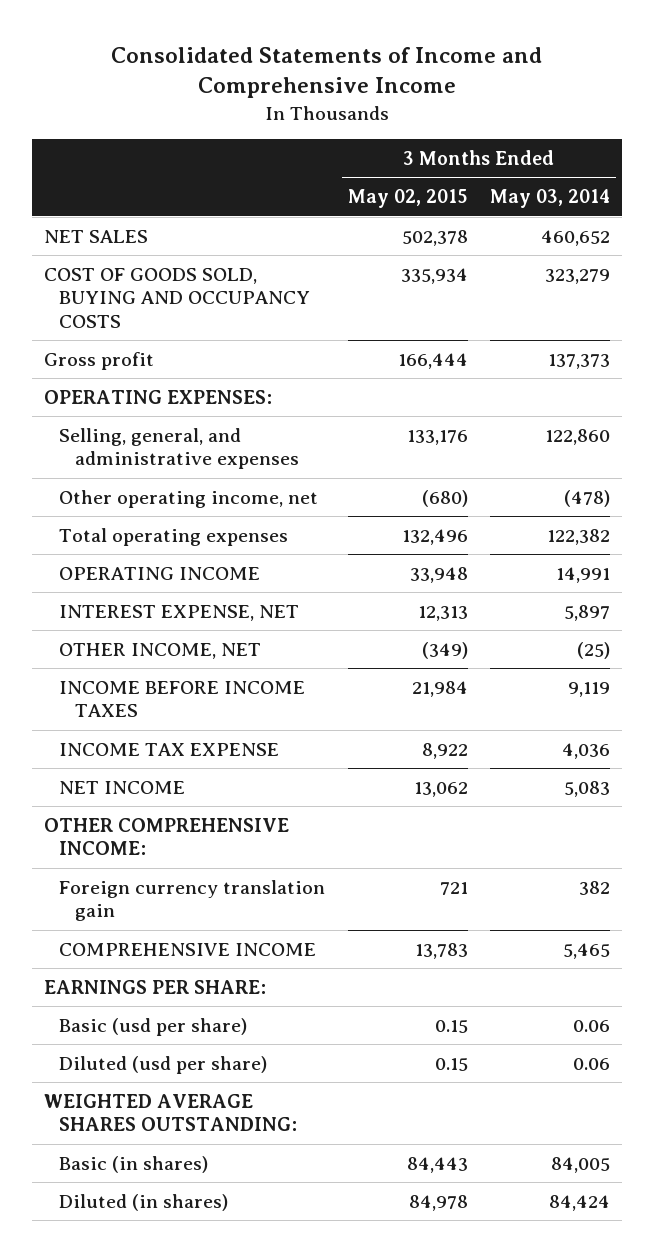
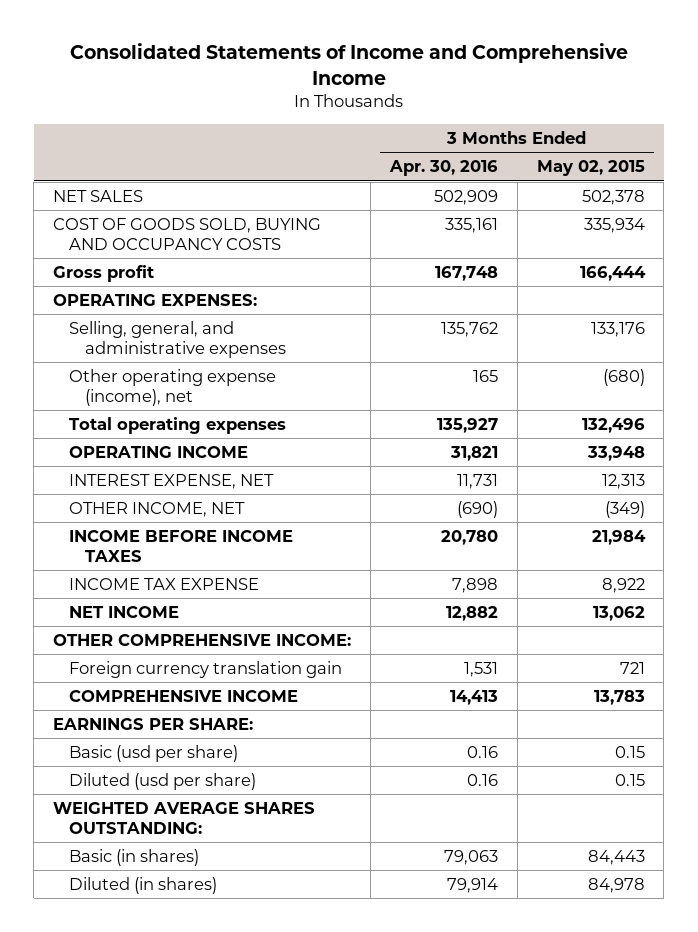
[490,189,611,209] May 03, 2014 -> none
none -> [388,160,498,177] Apr. 30, 2016
[59,489,319,508] Other operating income, net -> [69,369,277,406] Other operating expense (income), net

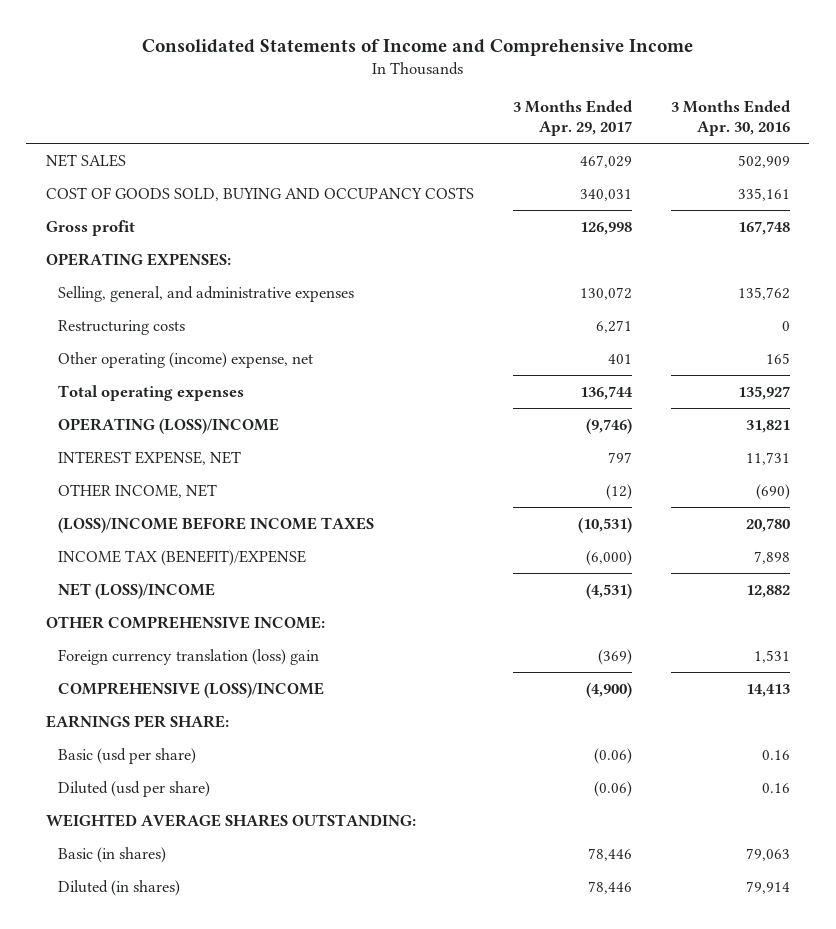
[536,160,645,177] May 02, 2015 -> none
none -> [512,99,633,137] 3 Months Ended Apr. 29, 2017
none -> [57,319,185,335] Restructuring costs
[69,369,277,406] Other operating expense (income), net -> [57,351,313,368] Other operating (income) expense, net
[69,446,249,459] OPERATING INCOME -> [57,417,279,434] OPERATING (LOSS)/INCOME
[69,530,294,562] INCOME BEFORE INCOME TAXES -> [57,516,374,533] (LOSS)/INCOME BEFORE INCOME TAXES
[69,578,260,591] INCOME TAX EXPENSE -> [57,549,306,566] INCOME TAX (BENEFIT)/EXPENSE
[69,606,180,619] NET INCOME -> [57,582,215,599] NET (LOSS)/INCOME
[69,661,343,679] Foreign currency translation gain -> [57,648,319,665] Foreign currency translation (loss) gain
[69,690,299,703] COMPREHENSIVE INCOME -> [57,681,324,698] COMPREHENSIVE (LOSS)/INCOME

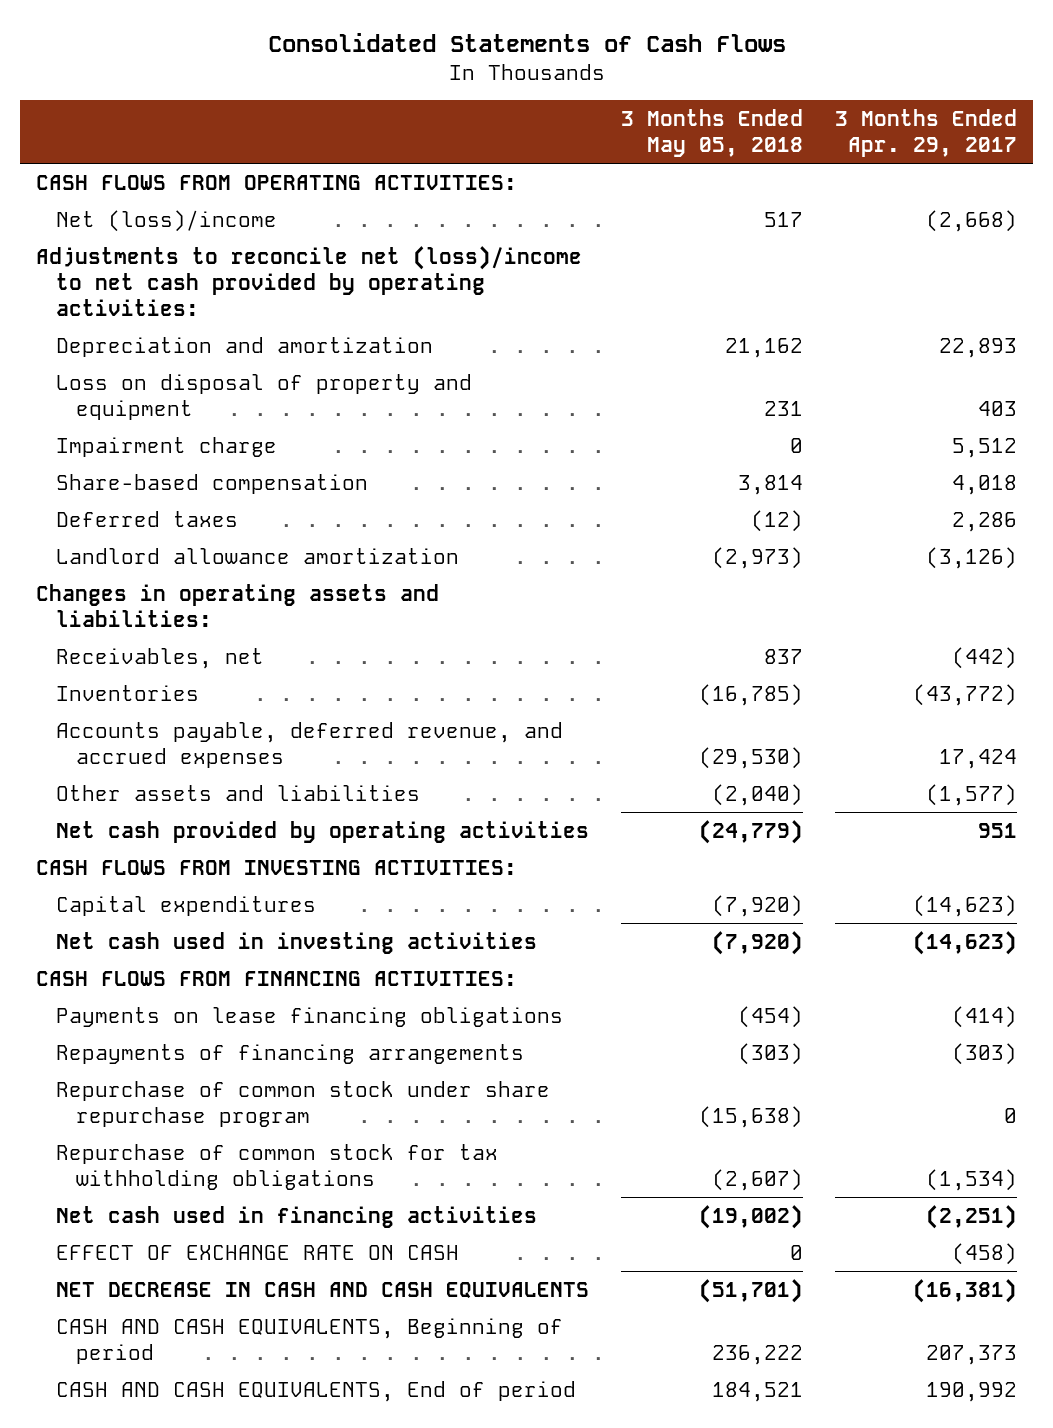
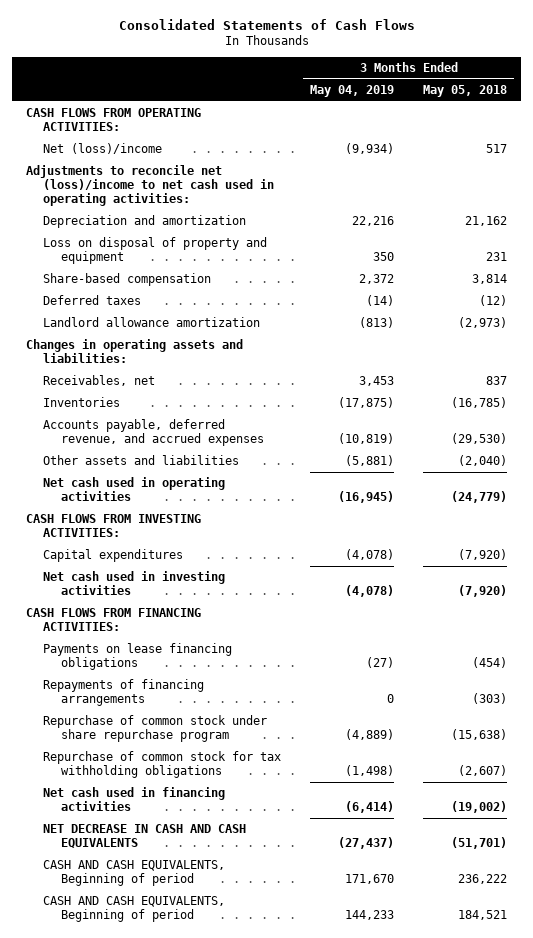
[835,108,1018,157] 3 Months Ended Apr. 29, 2017 -> none
none -> [310,84,395,97] May 04, 2019
[36,245,583,316] Adjustments to reconcile net (loss)/income to net cash provided by operating activities: -> [26,165,275,207] Adjustments to reconcile net (loss)/income to net cash used in operating activities:
[56,436,278,457] Impairment charge -> none
[56,820,590,843] Net cash provided by operating activities -> [43,477,226,502] Net cash used in operating activities
[56,1244,460,1260] EFFECT OF EXCHANGE RATE ON CASH -> none
[56,1380,577,1402] CASH AND CASH EQUIVALENTS, End of period -> [43,896,226,923] CASH AND CASH EQUIVALENTS, Beginning of period

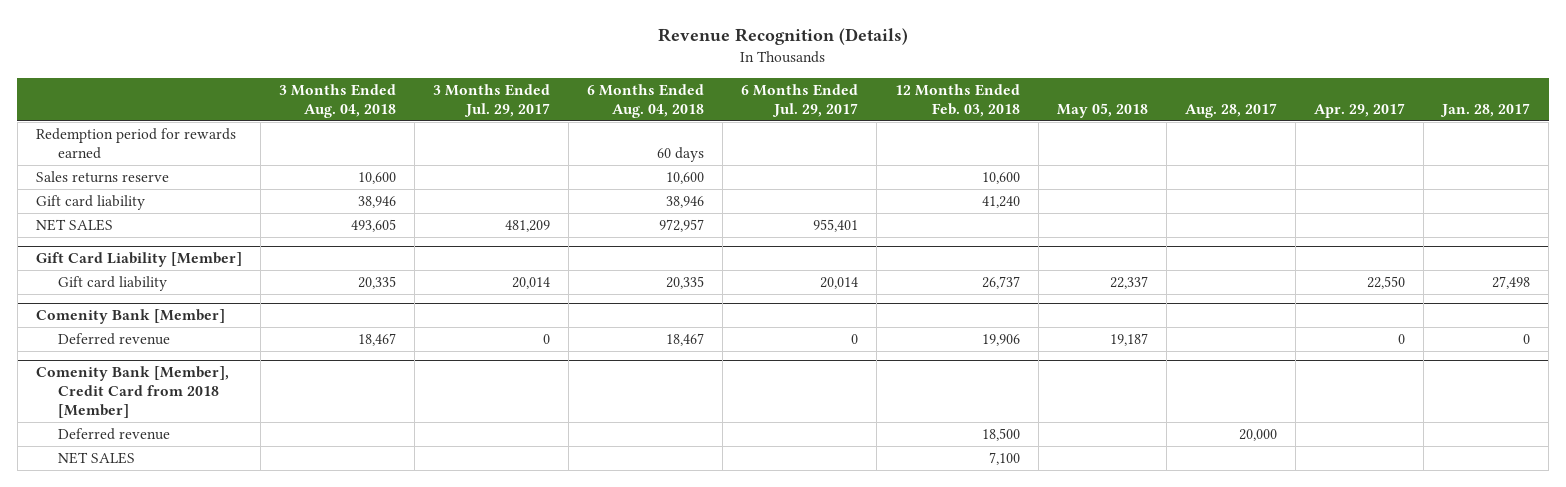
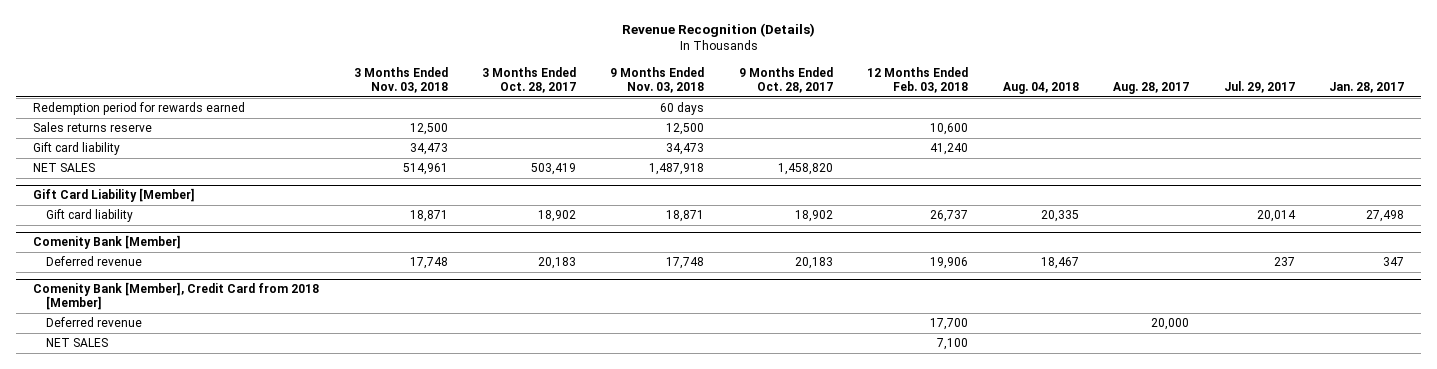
[278,83,396,118] 3 Months Ended Aug. 04, 2018 -> none
[432,83,550,117] 3 Months Ended Jul. 29, 2017 -> none
[586,83,704,118] 6 Months Ended Aug. 04, 2018 -> none
[740,83,858,117] 6 Months Ended Jul. 29, 2017 -> none
[1056,102,1148,118] May 05, 2018 -> none
[1314,102,1406,118] Apr. 29, 2017 -> none
none -> [353,66,448,93] 3 Months Ended Nov. 03, 2018
none -> [482,66,577,93] 3 Months Ended Oct. 28, 2017
none -> [610,66,705,93] 9 Months Ended Nov. 03, 2018
none -> [738,66,833,93] 9 Months Ended Oct. 28, 2017
none -> [1002,81,1079,94] Aug. 04, 2018
none -> [1223,80,1295,93] Jul. 29, 2017
[1523,334,1531,345] 0 -> [1383,257,1405,267] 347
[981,428,1020,442] 18,500 -> [930,318,969,331] 17,700

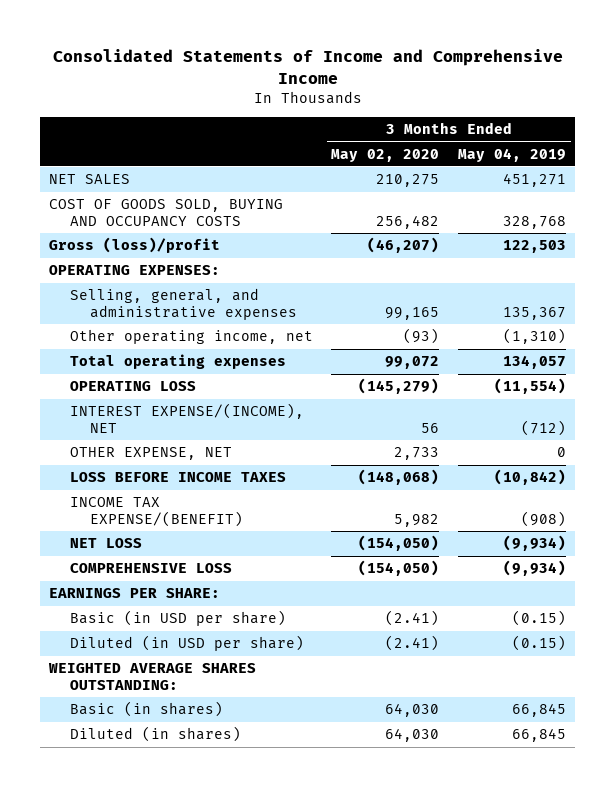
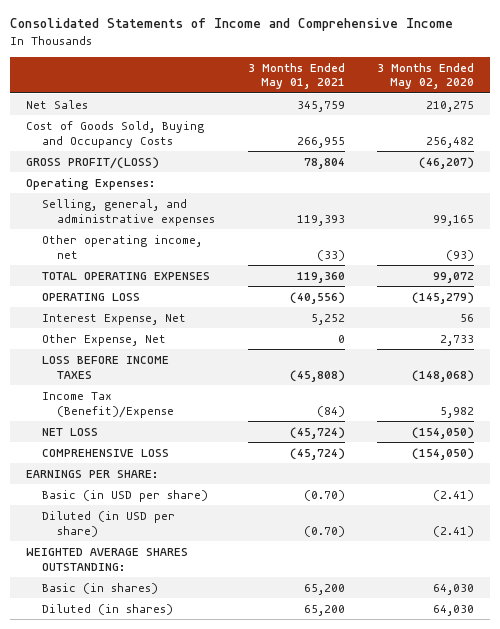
[457,147,566,162] May 04, 2019 -> none
none -> [247,62,345,90] 3 Months Ended May 01, 2021
[49,174,131,185] NET SALES -> [26,99,89,109] Net Sales
[49,199,284,226] COST OF GOODS SOLD, BUYING AND OCCUPANCY COSTS -> [26,120,205,148] Cost of Goods Sold, Buying and Occupancy Costs
[49,237,221,254] Gross (loss)/profit -> [26,156,160,169] GROSS PROFIT/(LOSS)
[49,265,221,276] OPERATING EXPENSES: -> [26,177,156,190] Operating Expenses:
[69,354,286,370] Total operating expenses -> [41,271,210,280] TOTAL OPERATING EXPENSES
[69,403,304,433] INTEREST EXPENSE/(INCOME), NET -> [41,313,186,325] Interest Expense, Net
[69,447,232,461] OTHER EXPENSE, NET -> [41,333,166,346] Other Expense, Net
[69,497,244,527] INCOME TAX EXPENSE/(BENEFIT) -> [41,391,175,418] Income Tax (Benefit)/Expense

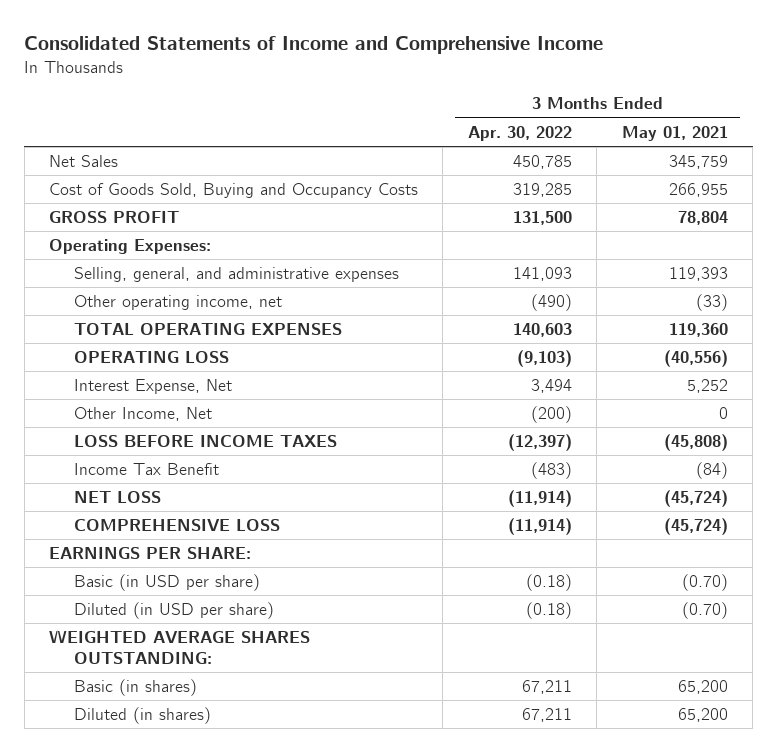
[376,62,474,90] 3 Months Ended May 02, 2020 -> none
none -> [467,125,572,141] Apr. 30, 2022
[26,156,160,169] GROSS PROFIT/(LOSS) -> [49,210,180,223] GROSS PROFIT
[41,333,166,346] Other Expense, Net -> [73,406,212,421] Other Income, Net
[41,391,175,418] Income Tax (Benefit)/Expense -> [73,462,219,475] Income Tax Benefit

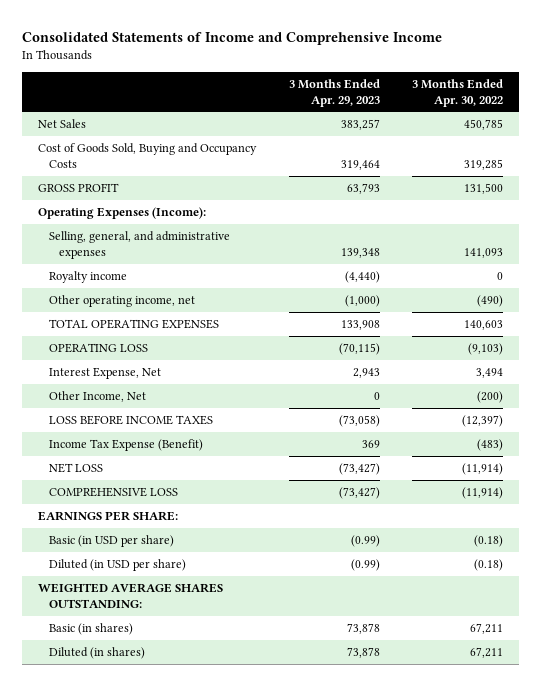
[621,125,728,141] May 01, 2021 -> none
none -> [288,79,380,107] 3 Months Ended Apr. 29, 2023
[49,238,212,254] Operating Expenses: -> [38,207,207,220] Operating Expenses (Income):
none -> [48,271,127,284] Royalty income
[73,462,219,475] Income Tax Benefit -> [48,439,203,452] Income Tax Expense (Benefit)

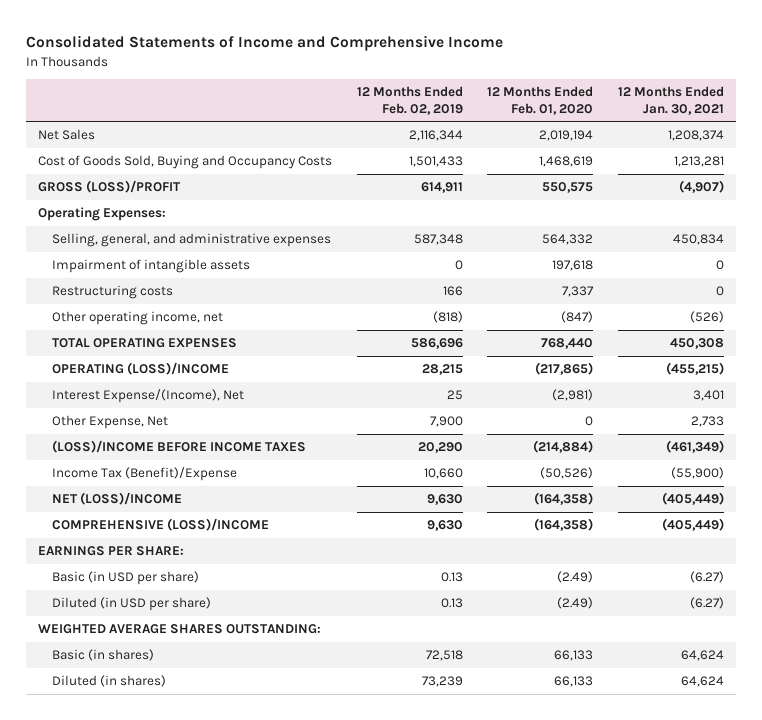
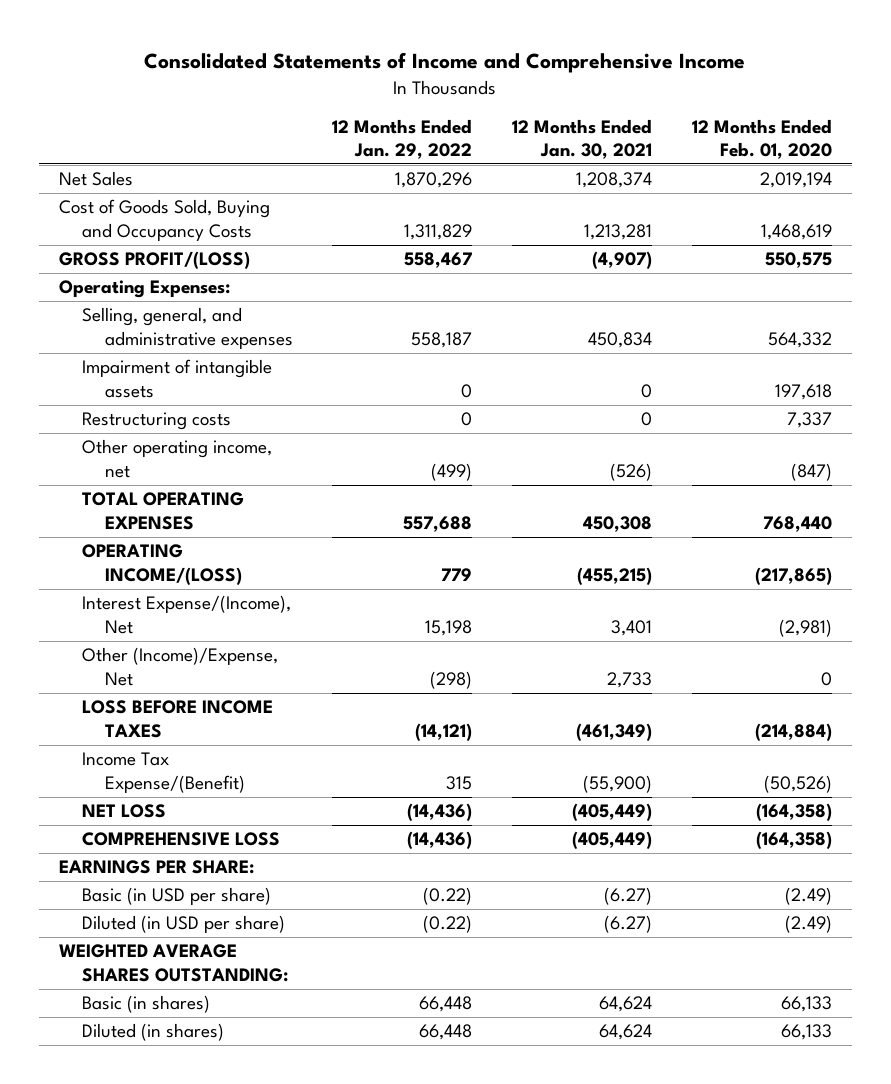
[356,86,463,115] 12 Months Ended Feb. 02, 2019 -> none
none -> [332,118,473,160] 12 Months Ended Jan. 29, 2022
[38,180,182,194] GROSS (LOSS)/PROFIT -> [58,251,250,270] GROSS PROFIT/(LOSS)
[51,362,229,376] OPERATING (LOSS)/INCOME -> [81,544,242,585] OPERATING INCOME/(LOSS)
[51,415,168,430] Other Expense, Net -> [81,647,278,686] Other (Income)/Expense, Net
[51,440,306,454] (LOSS)/INCOME BEFORE INCOME TAXES -> [81,700,273,738] LOSS BEFORE INCOME TAXES
[51,467,237,482] Income Tax (Benefit)/Expense -> [81,752,245,793] Income Tax Expense/(Benefit)
[51,492,182,506] NET (LOSS)/INCOME -> [81,804,166,819] NET LOSS
[51,518,269,532] COMPREHENSIVE (LOSS)/INCOME -> [81,832,280,847] COMPREHENSIVE LOSS

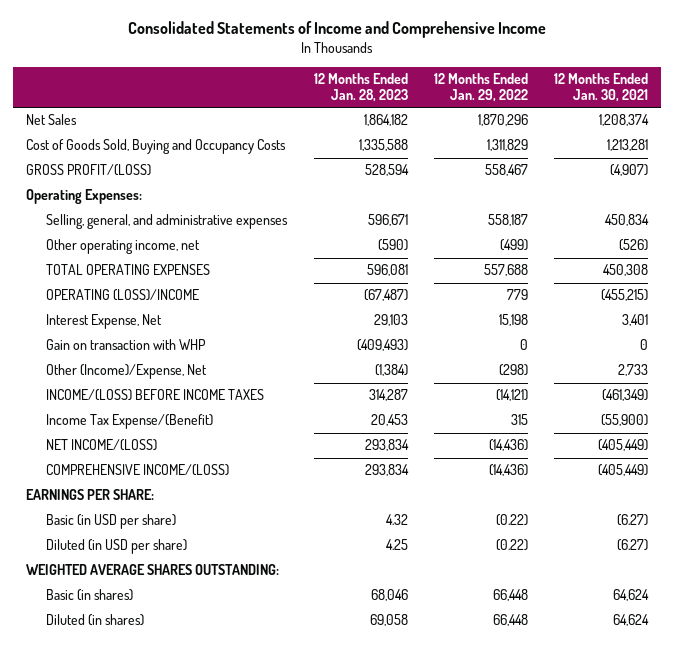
[691,118,832,160] 12 Months Ended Feb. 01, 2020 -> none
none -> [313,72,408,103] 12 Months Ended Jan. 28, 2023
[81,359,272,398] Impairment of intangible assets -> none
[81,412,231,431] Restructuring costs -> none
[81,544,242,585] OPERATING INCOME/(LOSS) -> [46,289,200,302] OPERATING (LOSS)/INCOME
[81,595,291,634] Interest Expense/(Income), Net -> [46,314,163,330] Interest Expense, Net
none -> [46,339,207,351] Gain on transaction with WHP
[81,700,273,738] LOSS BEFORE INCOME TAXES -> [46,389,265,402] INCOME/(LOSS) BEFORE INCOME TAXES
[81,804,166,819] NET LOSS -> [46,439,158,452] NET INCOME/(LOSS)
[81,832,280,847] COMPREHENSIVE LOSS -> [46,464,230,477] COMPREHENSIVE INCOME/(LOSS)

